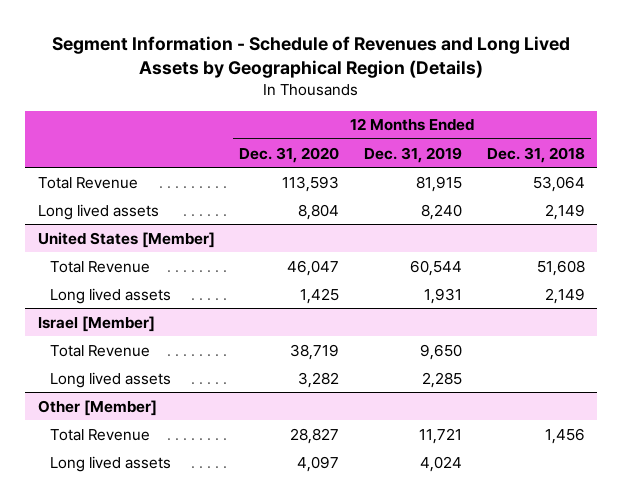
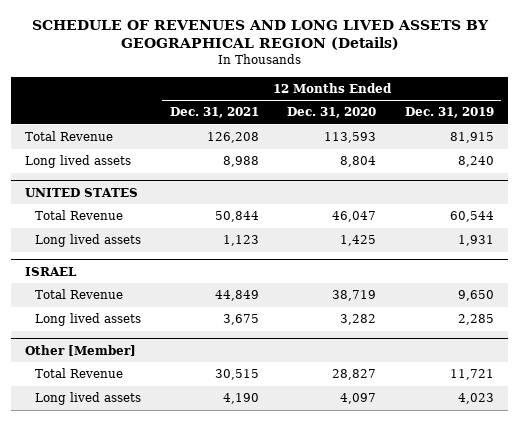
[52,35,571,78] Segment Information - Schedule of Revenues and Long Lived Assets by Geographical Region (Details) -> [31,19,489,51] SCHEDULE OF REVENUES AND LONG LIVED ASSETS BY GEOGRAPHICAL REGION (Details)
[486,146,585,163] Dec. 31, 2018 -> none
none -> [169,107,259,119] Dec. 31, 2021
[37,231,215,248] United States [Member] -> [25,187,139,197] UNITED STATES
[37,315,155,332] Israel [Member] -> [25,266,78,276] ISRAEL
[420,455,463,472] 4,024 -> [457,393,494,405] 4,023

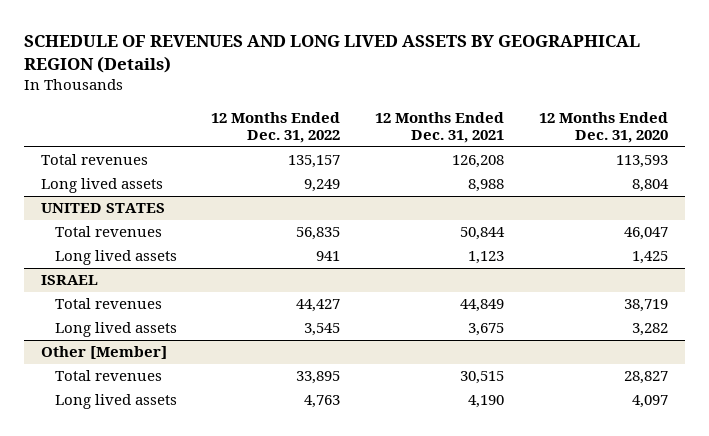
[404,107,494,119] Dec. 31, 2019 -> none
none -> [211,111,341,144] 12 Months Ended Dec. 31, 2022
[25,131,114,142] Total Revenue -> [41,154,149,166] Total revenues
[34,210,123,221] Total Revenue -> [54,226,162,238] Total revenues
[34,289,123,300] Total Revenue -> [54,298,162,310] Total revenues
[34,368,123,379] Total Revenue -> [54,370,162,382] Total revenues

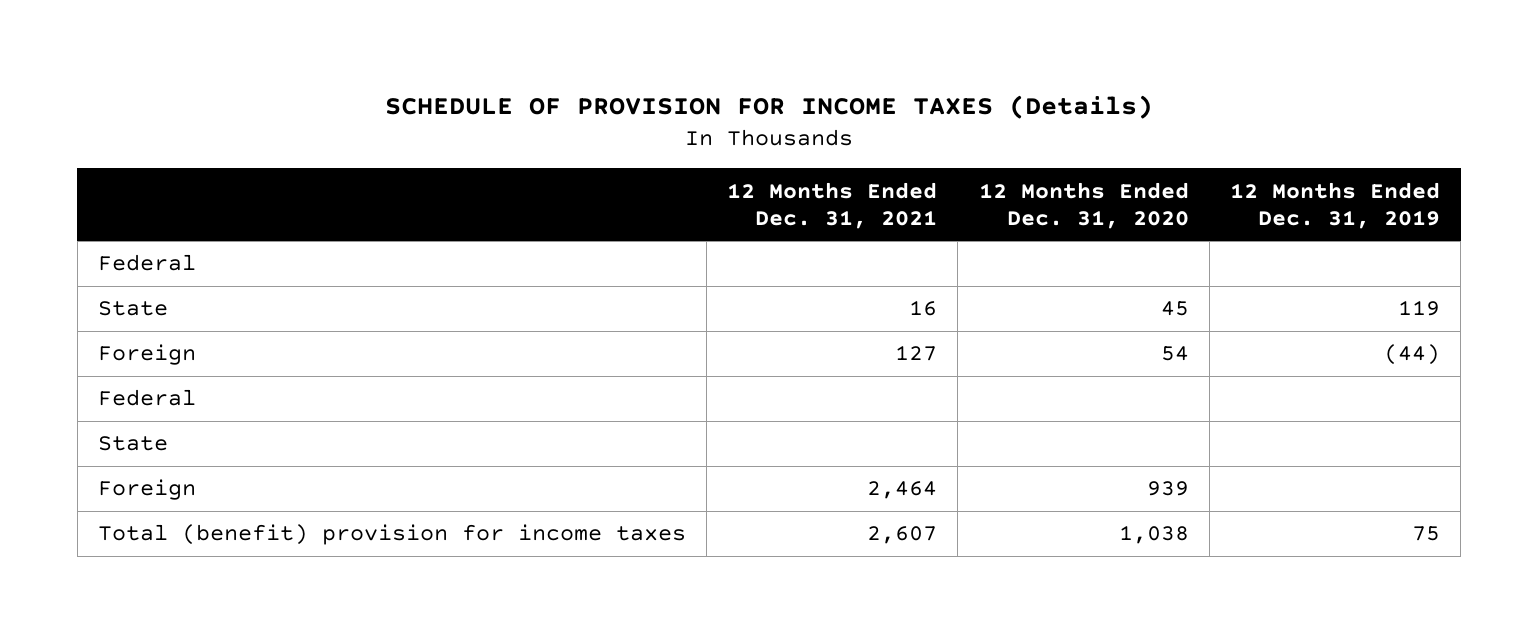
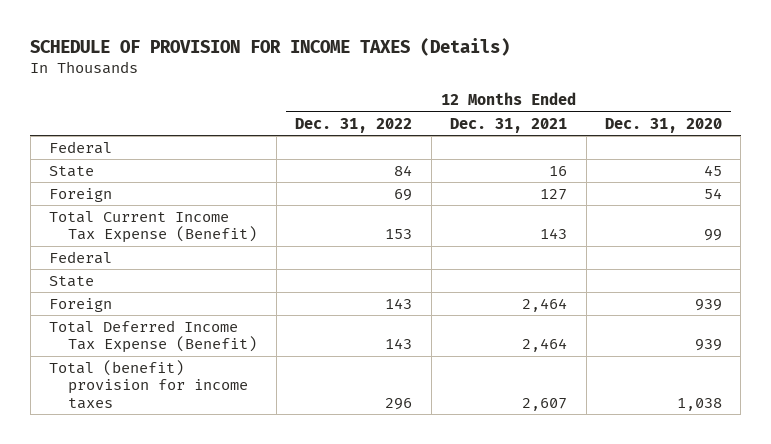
[1229,181,1440,229] 12 Months Ended Dec. 31, 2019 -> none
none -> [295,117,413,133] Dec. 31, 2022
none -> [49,210,258,244] Total Current Income Tax Expense (Benefit)
none -> [49,319,258,354] Total Deferred Income Tax Expense (Benefit)

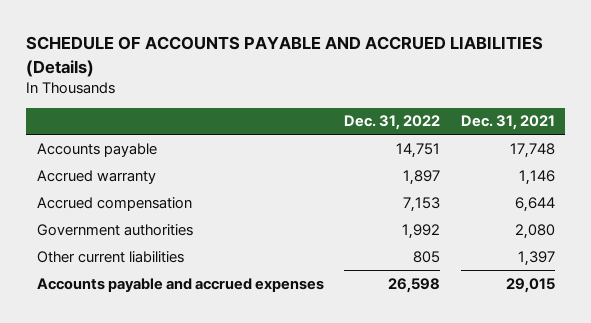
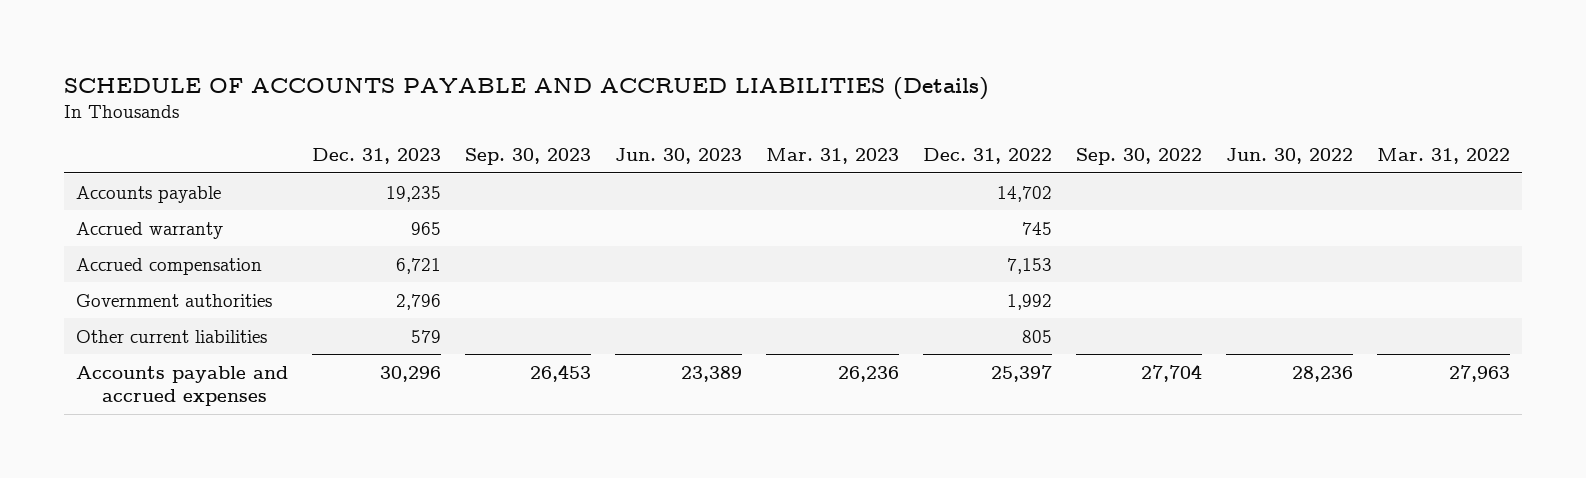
[460,115,555,131] Dec. 31, 2021 -> none
none -> [312,147,442,164] Dec. 31, 2023
none -> [465,147,592,165] Sep. 30, 2023
none -> [615,147,743,164] Jun. 30, 2023
none -> [766,147,900,164] Mar. 31, 2023
none -> [1076,147,1203,165] Sep. 30, 2022
none -> [1226,147,1354,164] Jun. 30, 2022
none -> [1377,147,1511,164] Mar. 31, 2022
[396,142,441,158] 14,751 -> [997,185,1053,202] 14,702
[403,169,441,185] 1,897 -> [1022,221,1053,235] 745
[388,277,441,293] 26,598 -> [991,364,1053,382] 25,397

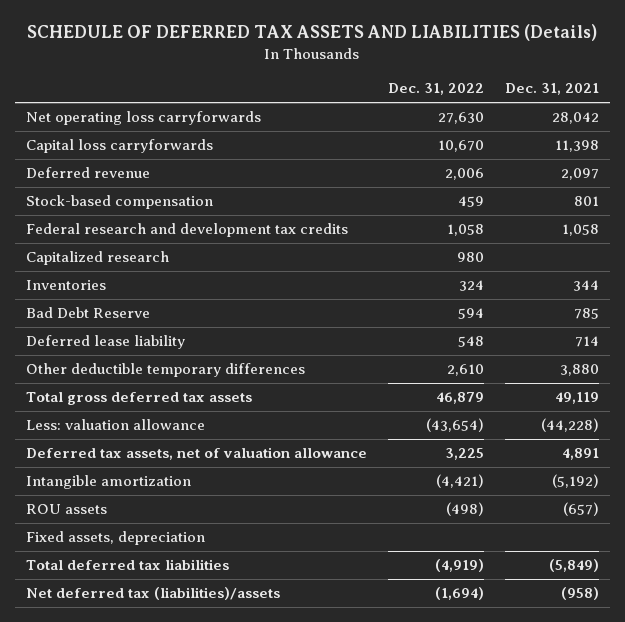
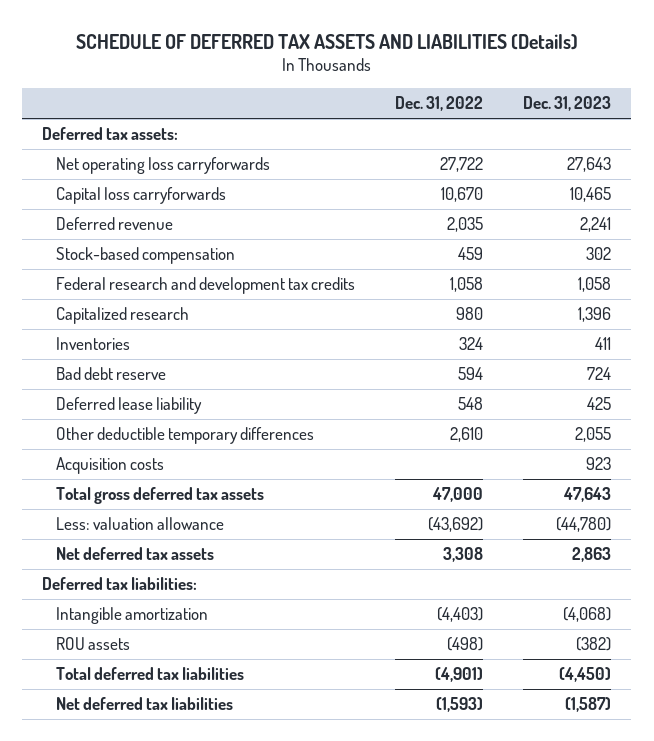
[505,83,600,96] Dec. 31, 2021 -> none
none -> [523,96,612,112] Dec. 31, 2023
none -> [42,127,179,141] Deferred tax assets:
[437,112,484,125] 27,630 -> [440,157,484,173] 27,722
[444,168,484,181] 2,006 -> [447,217,484,233] 2,035
[25,307,150,319] Bad Debt Reserve -> [56,367,167,381] Bad debt reserve
none -> [56,457,165,475] Acquisition costs
[435,392,484,405] 46,879 -> [432,487,484,503] 47,000
[425,418,484,433] (43,654) -> [428,517,484,533] (43,692)
[25,447,367,461] Deferred tax assets, net of valuation allowance -> [56,547,215,561] Net deferred tax assets
[444,448,484,461] 3,225 -> [443,547,484,563] 3,308
none -> [42,577,198,591] Deferred tax liabilities:
[435,474,484,489] (4,421) -> [437,607,484,623] (4,403)
[25,531,205,546] Fixed assets, depreciation -> none
[434,559,484,573] (4,919) -> [435,667,484,683] (4,901)
[25,587,280,601] Net deferred tax (liabilities)/assets -> [56,697,234,711] Net deferred tax liabilities
[434,587,484,601] (1,694) -> [436,697,484,713] (1,593)

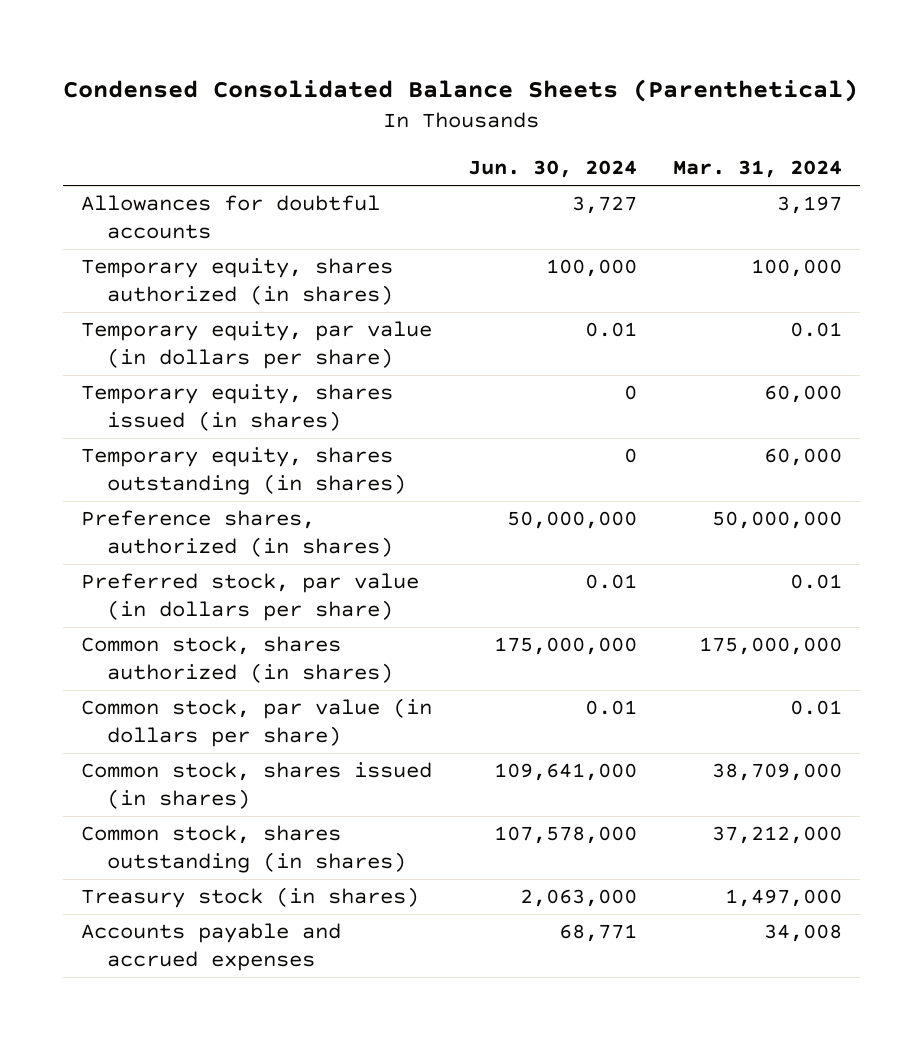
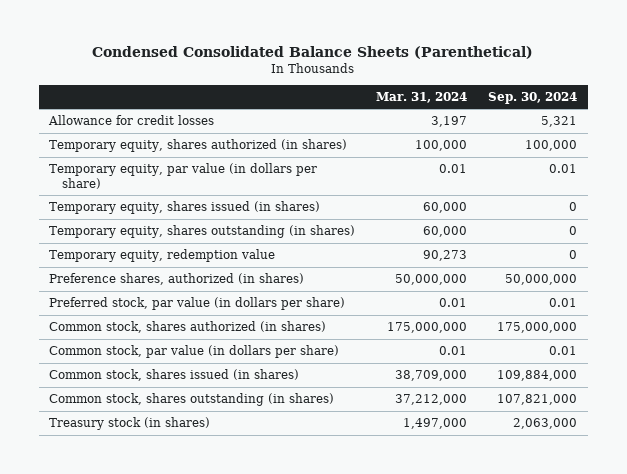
[467,160,637,179] Jun. 30, 2024 -> none
none -> [488,91,578,104] Sep. 30, 2024
[80,195,380,239] Allowances for doubtful accounts -> [48,115,215,126] Allowance for credit losses
none -> [49,249,276,263] Temporary equity, redemption value
[80,923,341,971] Accounts payable and accrued expenses -> none

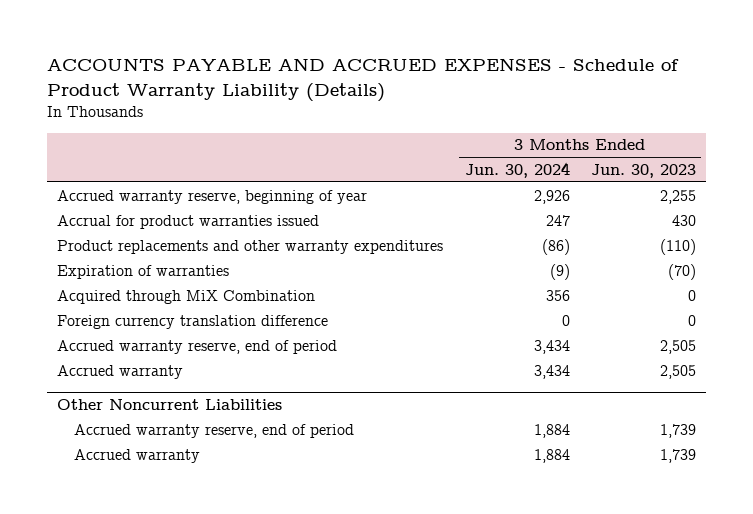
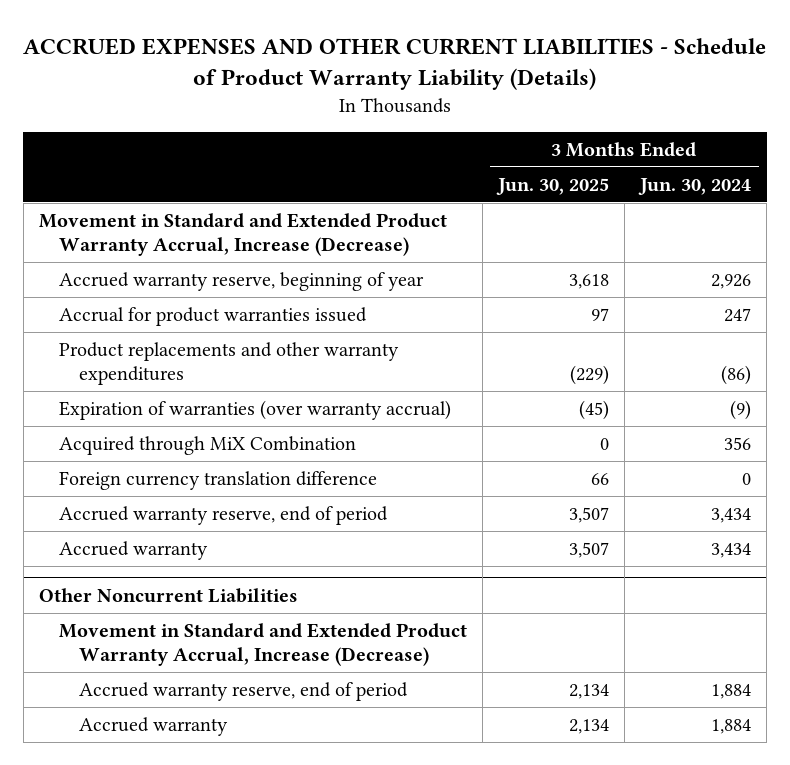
[46,58,679,102] ACCOUNTS PAYABLE AND ACCRUED EXPENSES - Schedule of Product Warranty Liability (Details) -> [22,38,766,91] ACCRUED EXPENSES AND OTHER CURRENT LIABILITIES - Schedule of Product Warranty Liability (Details)
[590,164,696,179] Jun. 30, 2023 -> none
none -> [495,177,609,195] Jun. 30, 2025
none -> [38,212,447,256] Movement in Standard and Extended Product Warranty Accrual, Increase (Decrease)
[57,264,230,279] Expiration of warranties -> [58,399,451,420] Expiration of warranties (over warranty accrual)
none -> [58,622,467,666] Movement in Standard and Extended Product Warranty Accrual, Increase (Decrease)

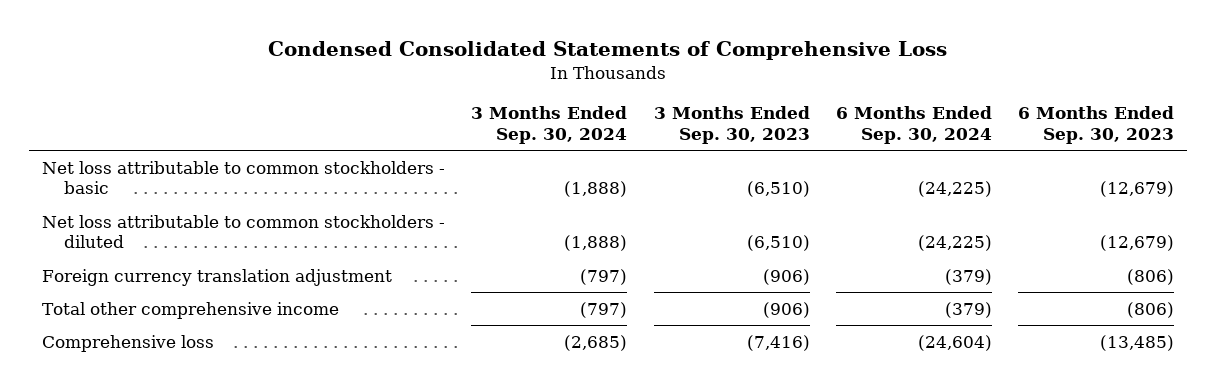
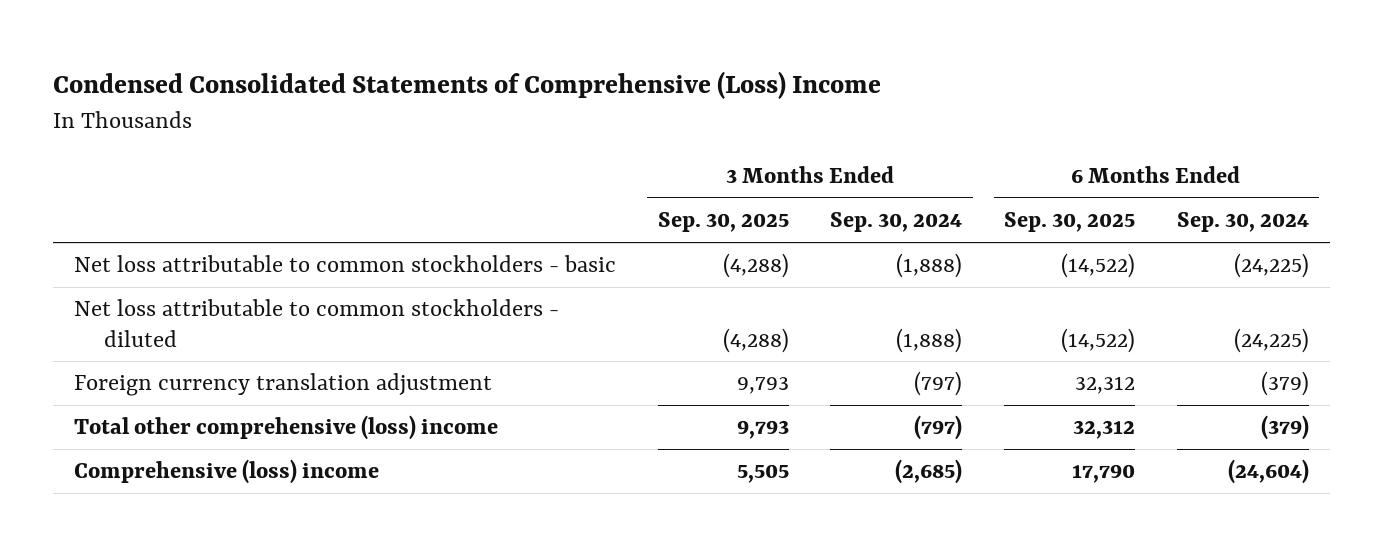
[268,40,948,60] Condensed Consolidated Statements of Comprehensive Loss -> [53,71,882,100] Condensed Consolidated Statements of Comprehensive (Loss) Income
[653,106,810,144] 3 Months Ended Sep. 30, 2023 -> none
[1017,106,1174,144] 6 Months Ended Sep. 30, 2023 -> none
none -> [657,212,789,233] Sep. 30, 2025
none -> [1004,212,1136,233] Sep. 30, 2025
[42,301,340,319] Total other comprehensive income -> [73,415,498,441] Total other comprehensive (loss) income
[42,334,215,352] Comprehensive loss -> [73,459,379,485] Comprehensive (loss) income

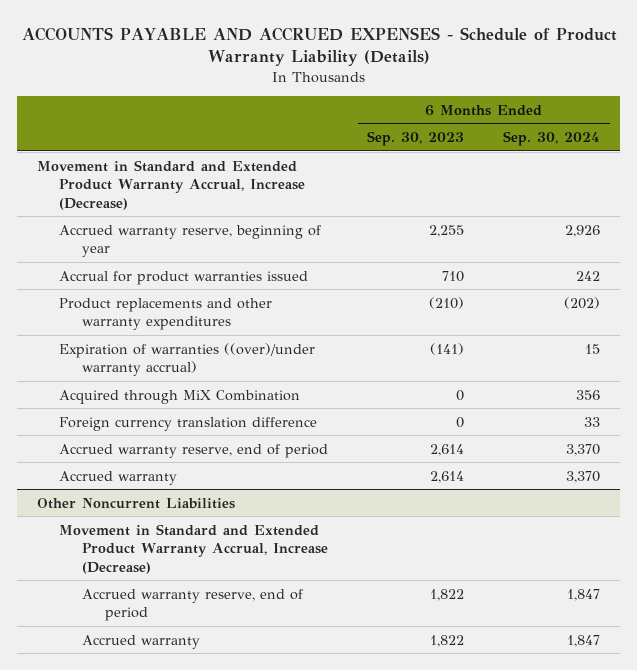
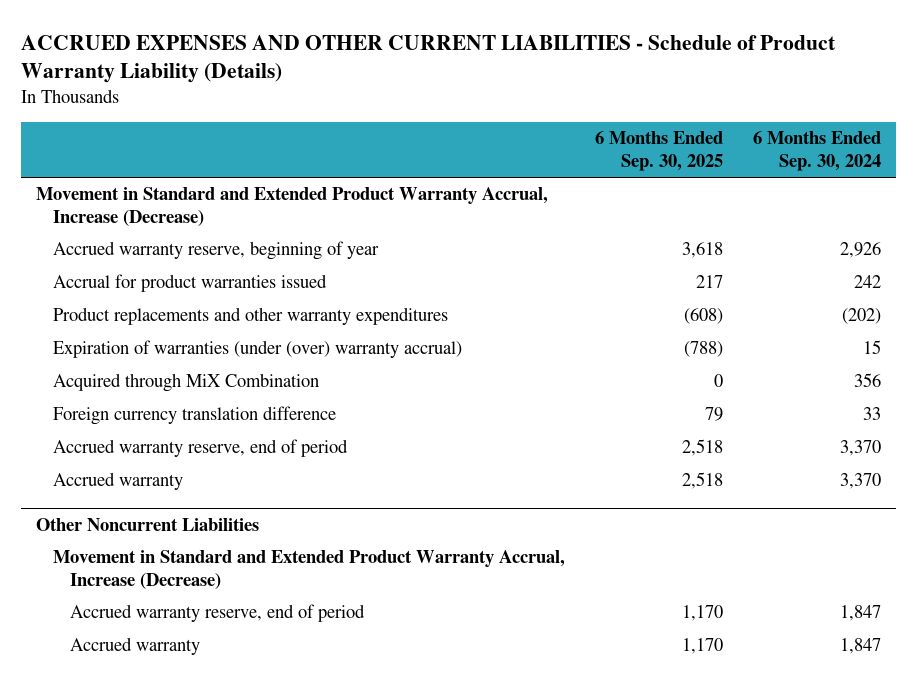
[21,26,617,67] ACCOUNTS PAYABLE AND ACCRUED EXPENSES - Schedule of Product Warranty Liability (Details) -> [21,34,837,84] ACCRUED EXPENSES AND OTHER CURRENT LIABILITIES - Schedule of Product Warranty Liability (Details)
[367,131,465,147] Sep. 30, 2023 -> none
none -> [594,131,723,172] 6 Months Ended Sep. 30, 2025
[59,342,316,377] Expiration of warranties ((over)/under warranty accrual) -> [53,340,463,359] Expiration of warranties (under (over) warranty accrual)

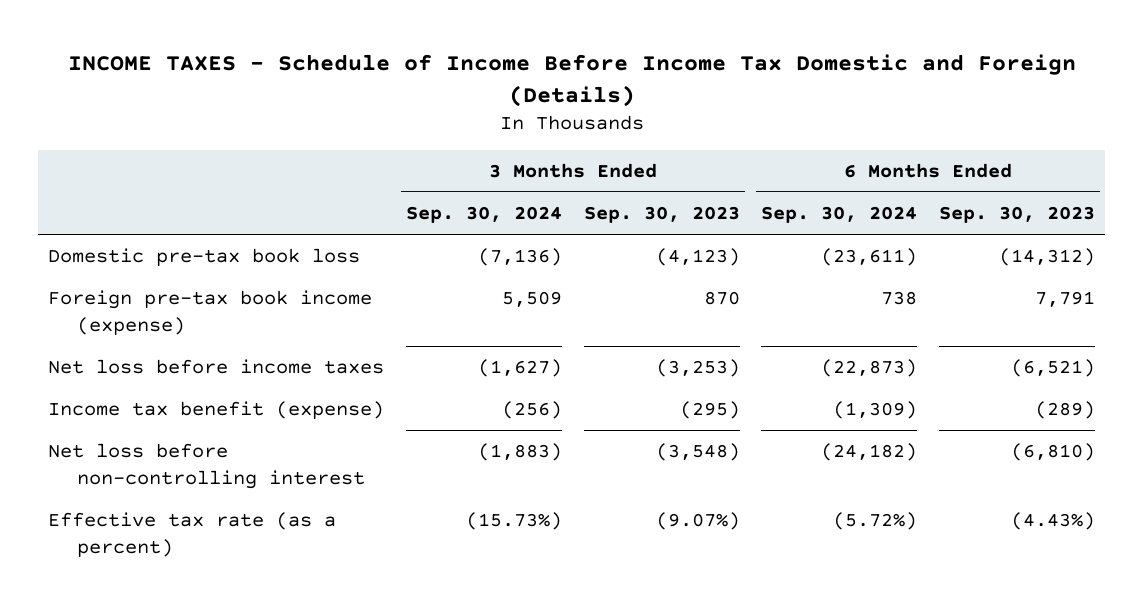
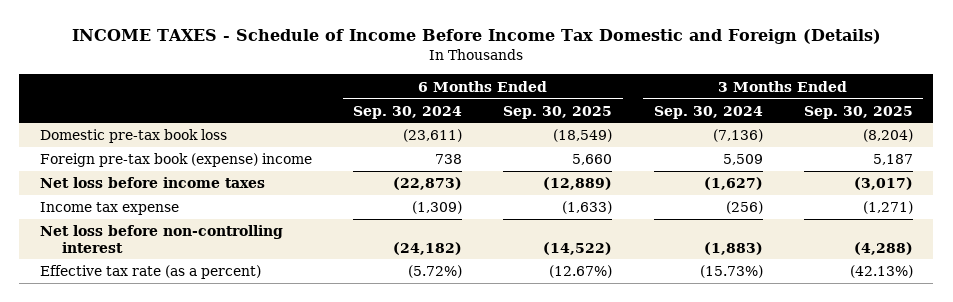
[583,206,740,224] Sep. 30, 2023 -> none
[938,206,1095,224] Sep. 30, 2023 -> none
none -> [503,105,613,119] Sep. 30, 2025
none -> [803,105,913,119] Sep. 30, 2025
[48,290,373,335] Foreign pre-tax book income (expense) -> [39,153,312,168] Foreign pre-tax book (expense) income
[48,401,385,420] Income tax benefit (expense) -> [39,202,179,216] Income tax expense

